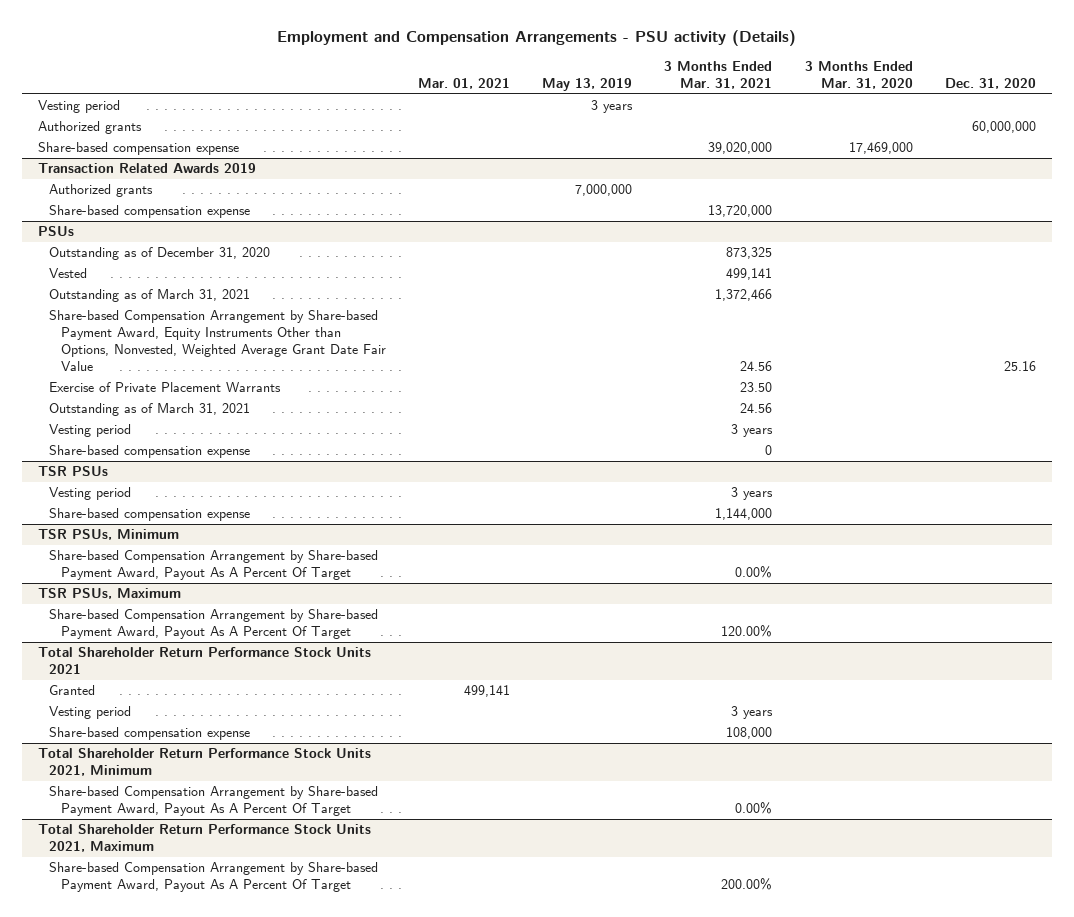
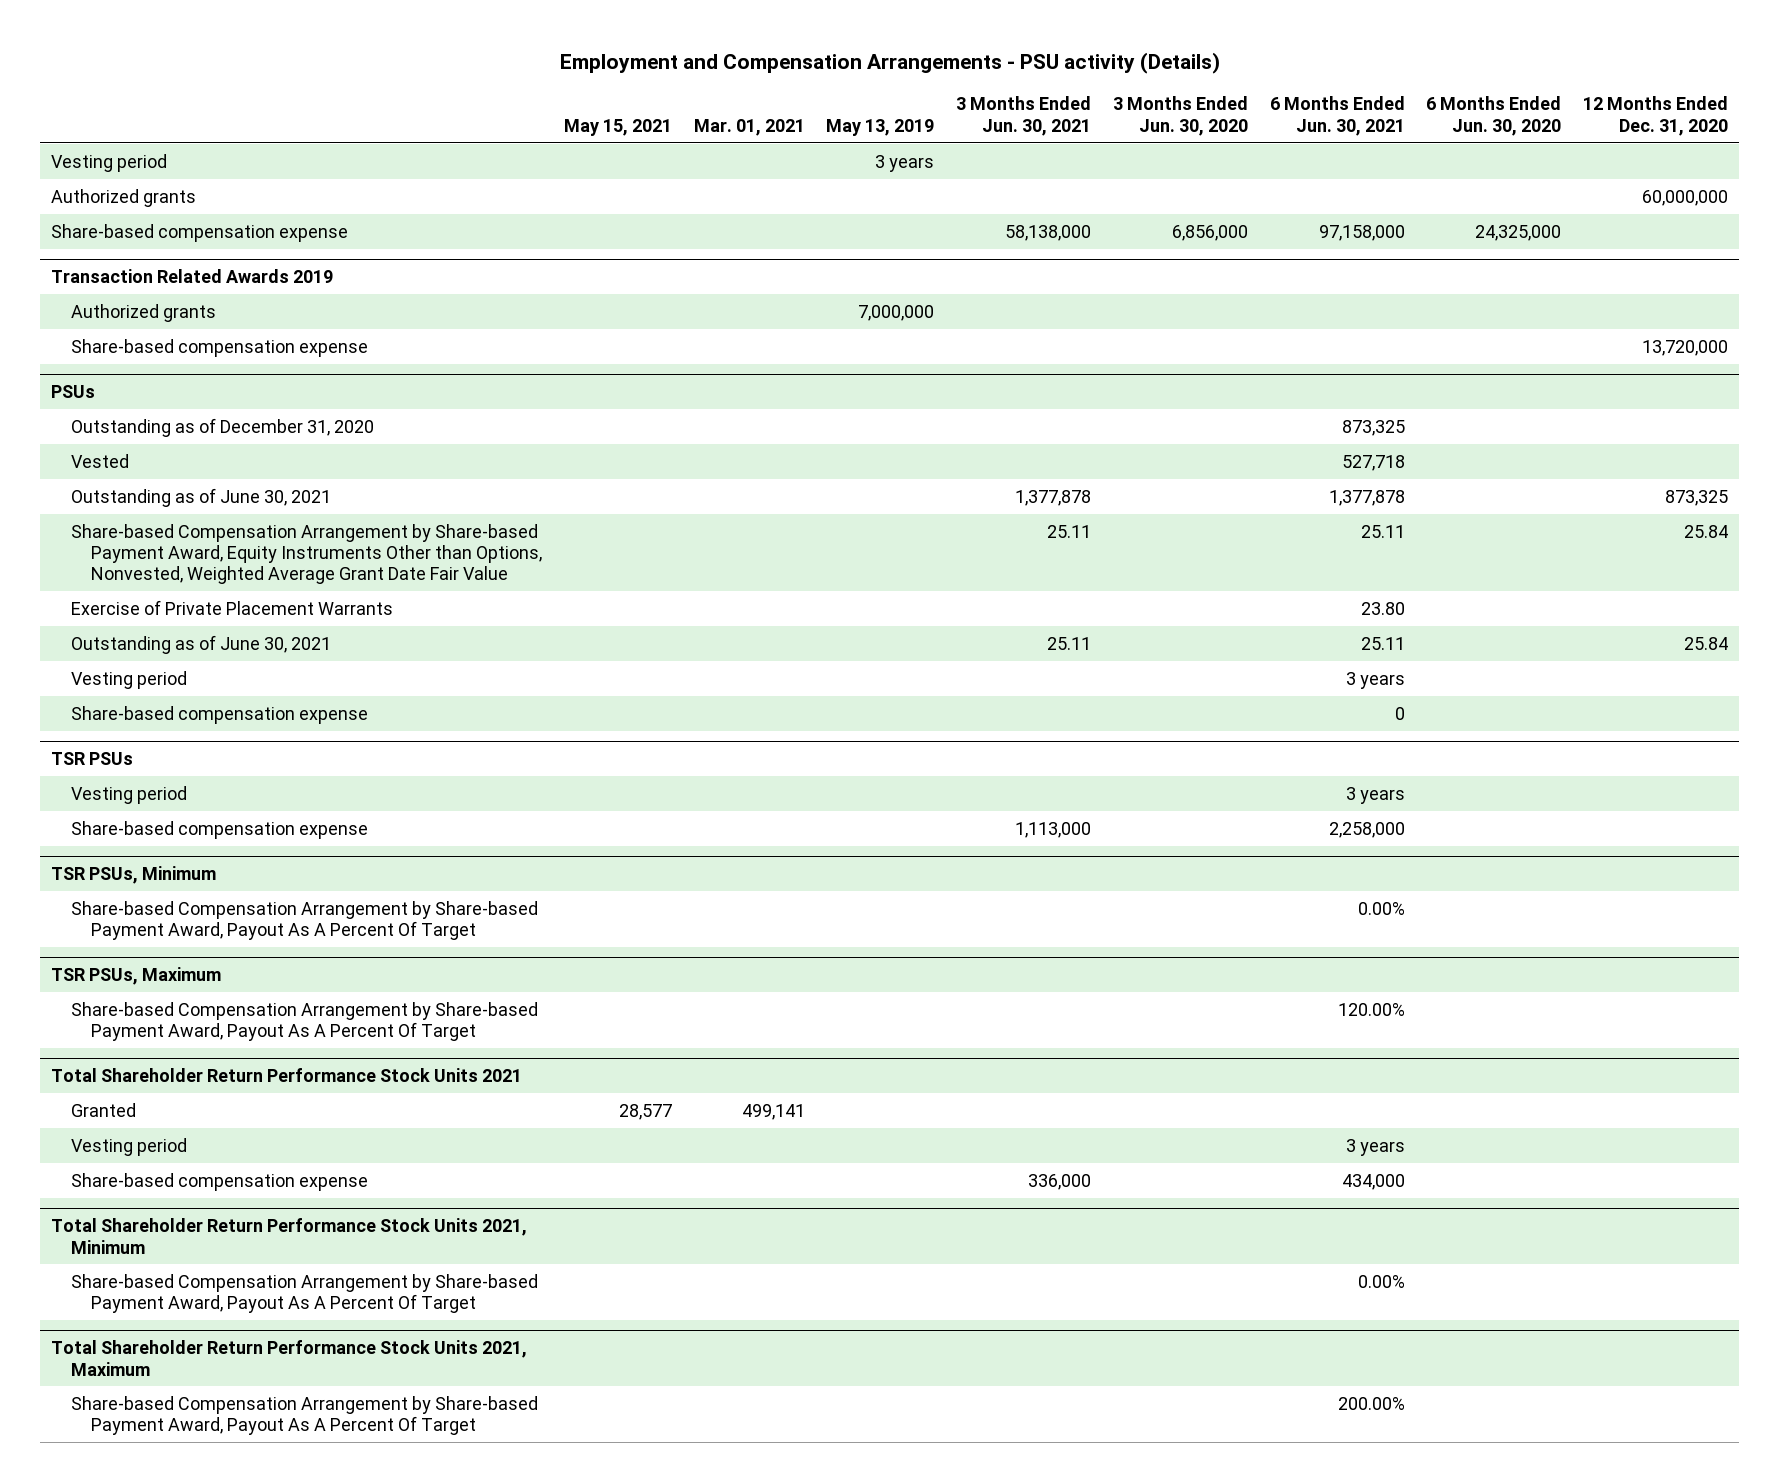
[664,60,773,89] 3 Months Ended Mar. 31, 2021 -> none
[804,60,913,89] 3 Months Ended Mar. 31, 2020 -> none
[944,77,1036,89] Dec. 31, 2020 -> none
none -> [563,118,672,136] May 15, 2021
none -> [956,96,1092,136] 3 Months Ended Jun. 30, 2021
none -> [1112,96,1248,136] 3 Months Ended Jun. 30, 2020
none -> [1269,96,1405,136] 6 Months Ended Jun. 30, 2021
none -> [1426,96,1562,136] 6 Months Ended Jun. 30, 2020
none -> [1583,96,1729,136] 12 Months Ended Dec. 31, 2020
[49,289,251,303] Outstanding as of March 31, 2021 -> [71,487,332,507] Outstanding as of June 30, 2021
[49,403,251,417] Outstanding as of March 31, 2021 -> [71,634,332,654] Outstanding as of June 30, 2021

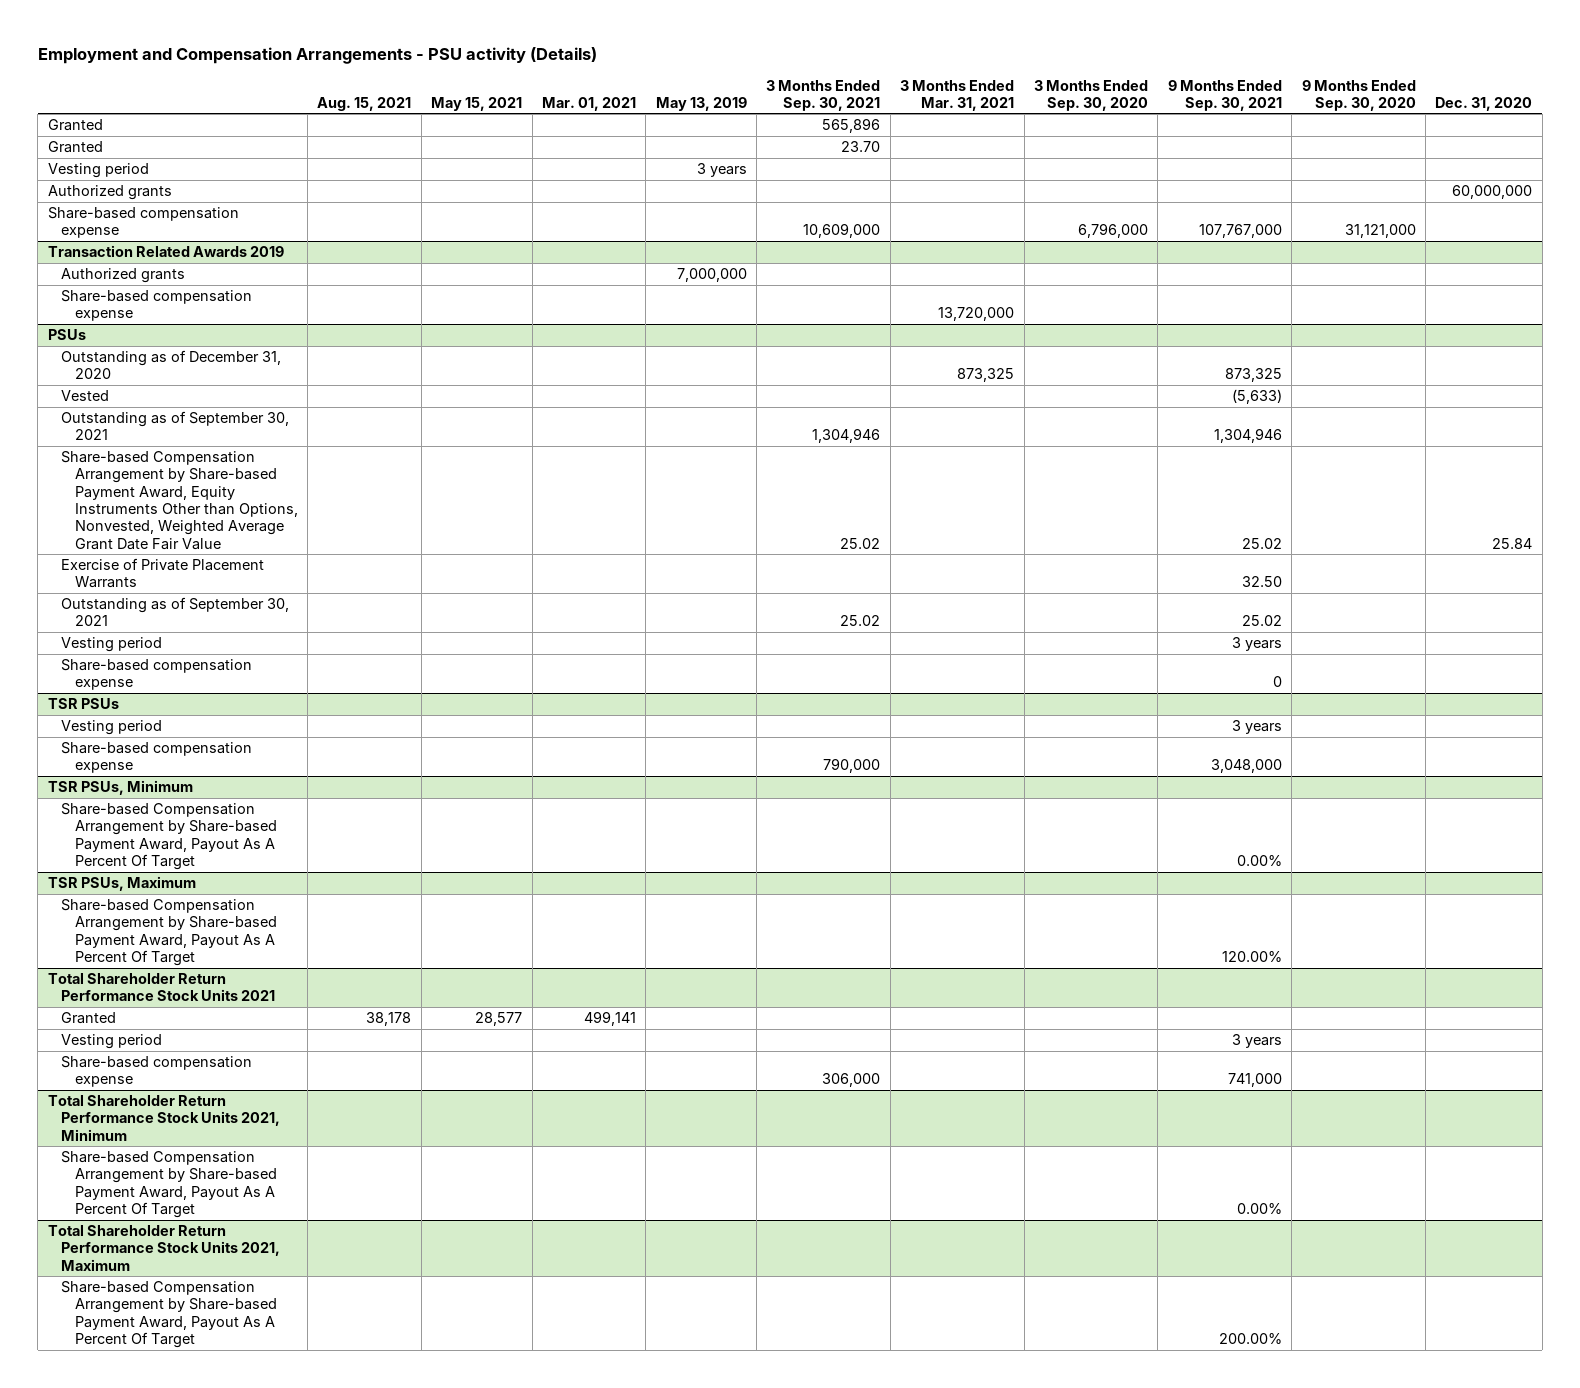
[956,96,1092,136] 3 Months Ended Jun. 30, 2021 -> none
[1112,96,1248,136] 3 Months Ended Jun. 30, 2020 -> none
[1269,96,1405,136] 6 Months Ended Jun. 30, 2021 -> none
[1426,96,1562,136] 6 Months Ended Jun. 30, 2020 -> none
[1583,96,1729,136] 12 Months Ended Dec. 31, 2020 -> none
none -> [317,96,412,111] Aug. 15, 2021
none -> [766,79,881,111] 3 Months Ended Sep. 30, 2021
none -> [900,79,1015,111] 3 Months Ended Mar. 31, 2021
none -> [1034,79,1149,111] 3 Months Ended Sep. 30, 2020
none -> [1167,79,1282,111] 9 Months Ended Sep. 30, 2021
none -> [1301,79,1416,111] 9 Months Ended Sep. 30, 2020
none -> [1435,96,1533,111] Dec. 31, 2020
none -> [47,119,103,132] Granted
none -> [47,141,103,154] Granted
[71,487,332,507] Outstanding as of June 30, 2021 -> [61,411,290,441] Outstanding as of September 30, 2021
[71,634,332,654] Outstanding as of June 30, 2021 -> [61,597,290,627] Outstanding as of September 30, 2021

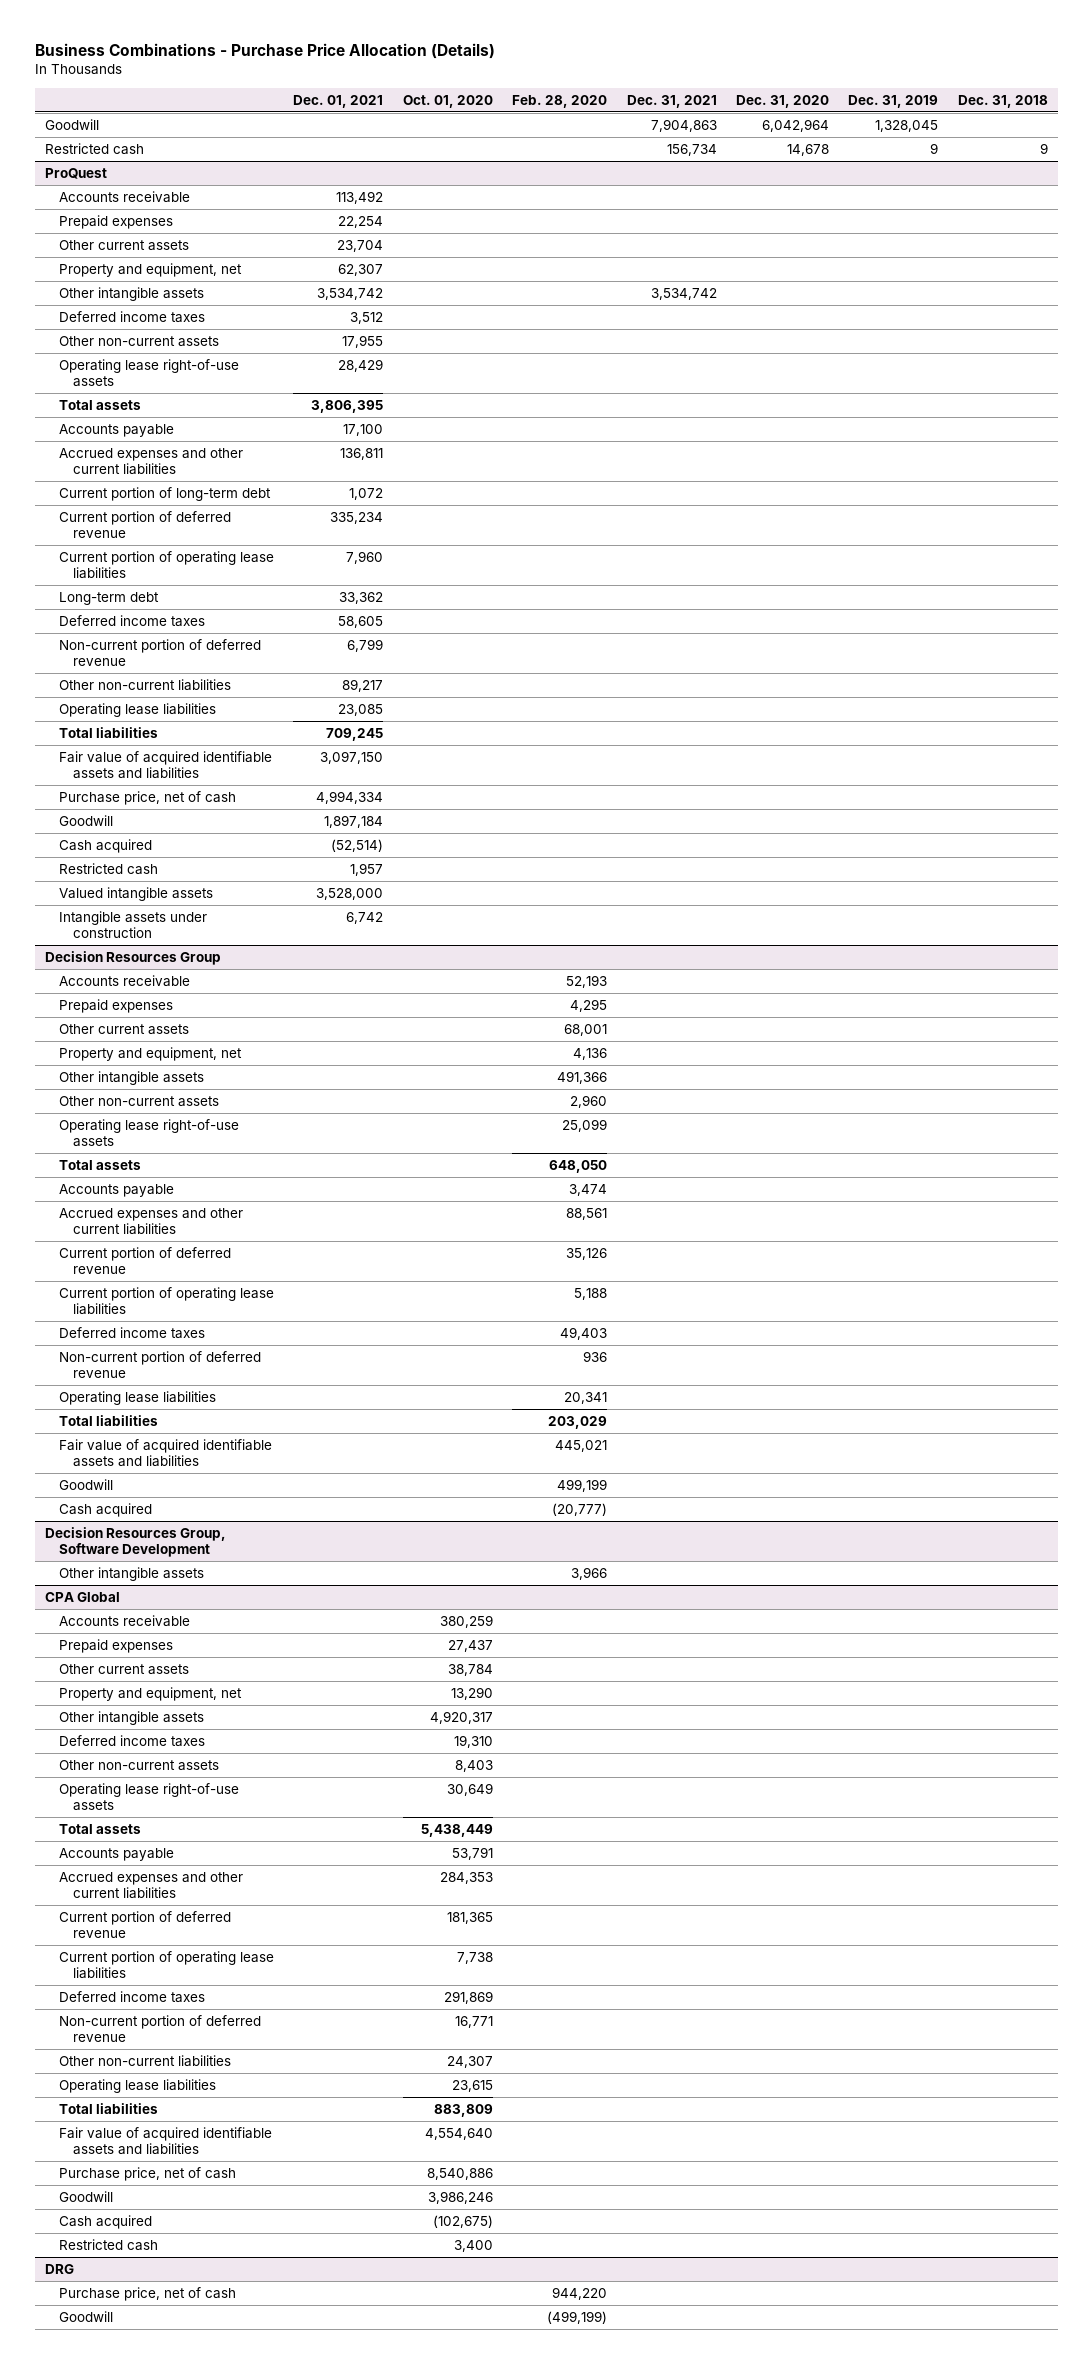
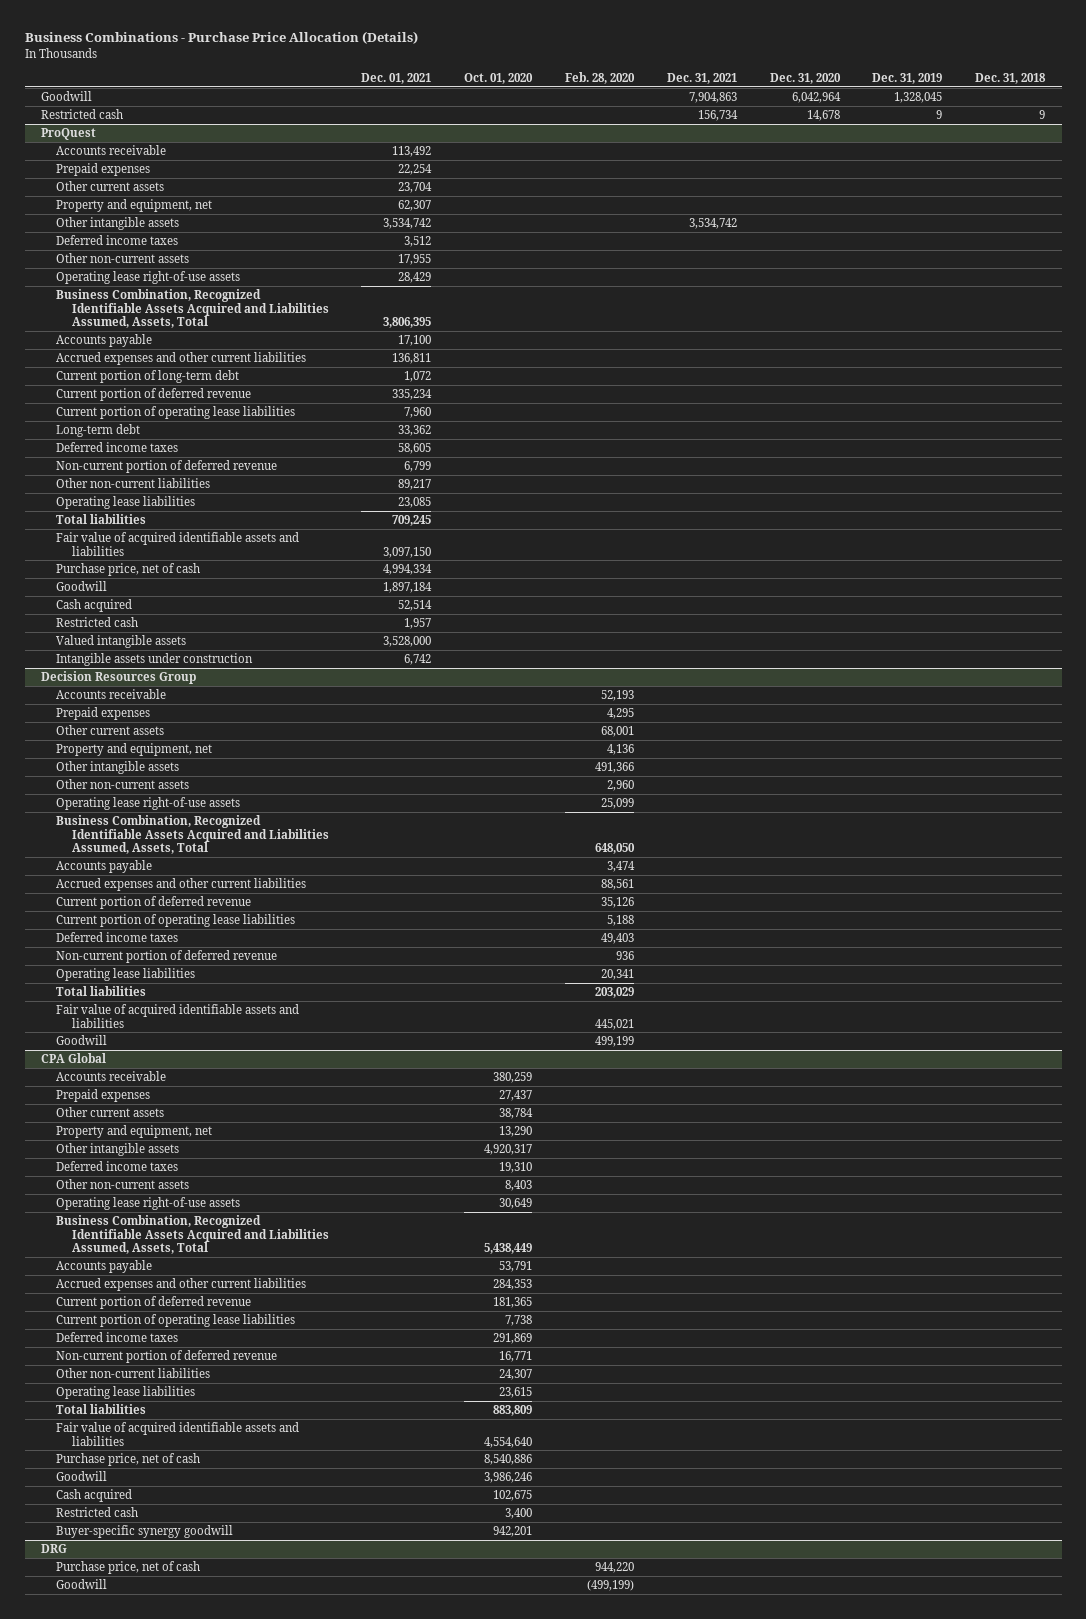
[58,399,141,410] Total assets -> [56,288,329,329] Business Combination, Recognized Identifiable Assets Acquired and Liabilities Assumed, Assets, Total
[331,838,384,852] (52,514) -> [398,599,433,611] 52,514
[58,1159,141,1170] Total assets -> [56,814,329,855] Business Combination, Recognized Identifiable Assets Acquired and Liabilities Assumed, Assets, Total
[58,1502,152,1517] Cash acquired -> none
[44,1526,226,1557] Decision Resources Group, Software Development -> none
[58,1566,204,1581] Other intangible assets -> none
[58,1823,141,1834] Total assets -> [56,1214,329,1255] Business Combination, Recognized Identifiable Assets Acquired and Liabilities Assumed, Assets, Total
[432,2214,493,2228] (102,675) -> [493,1489,533,1501] 102,675
none -> [56,1524,234,1538] Buyer-specific synergy goodwill

